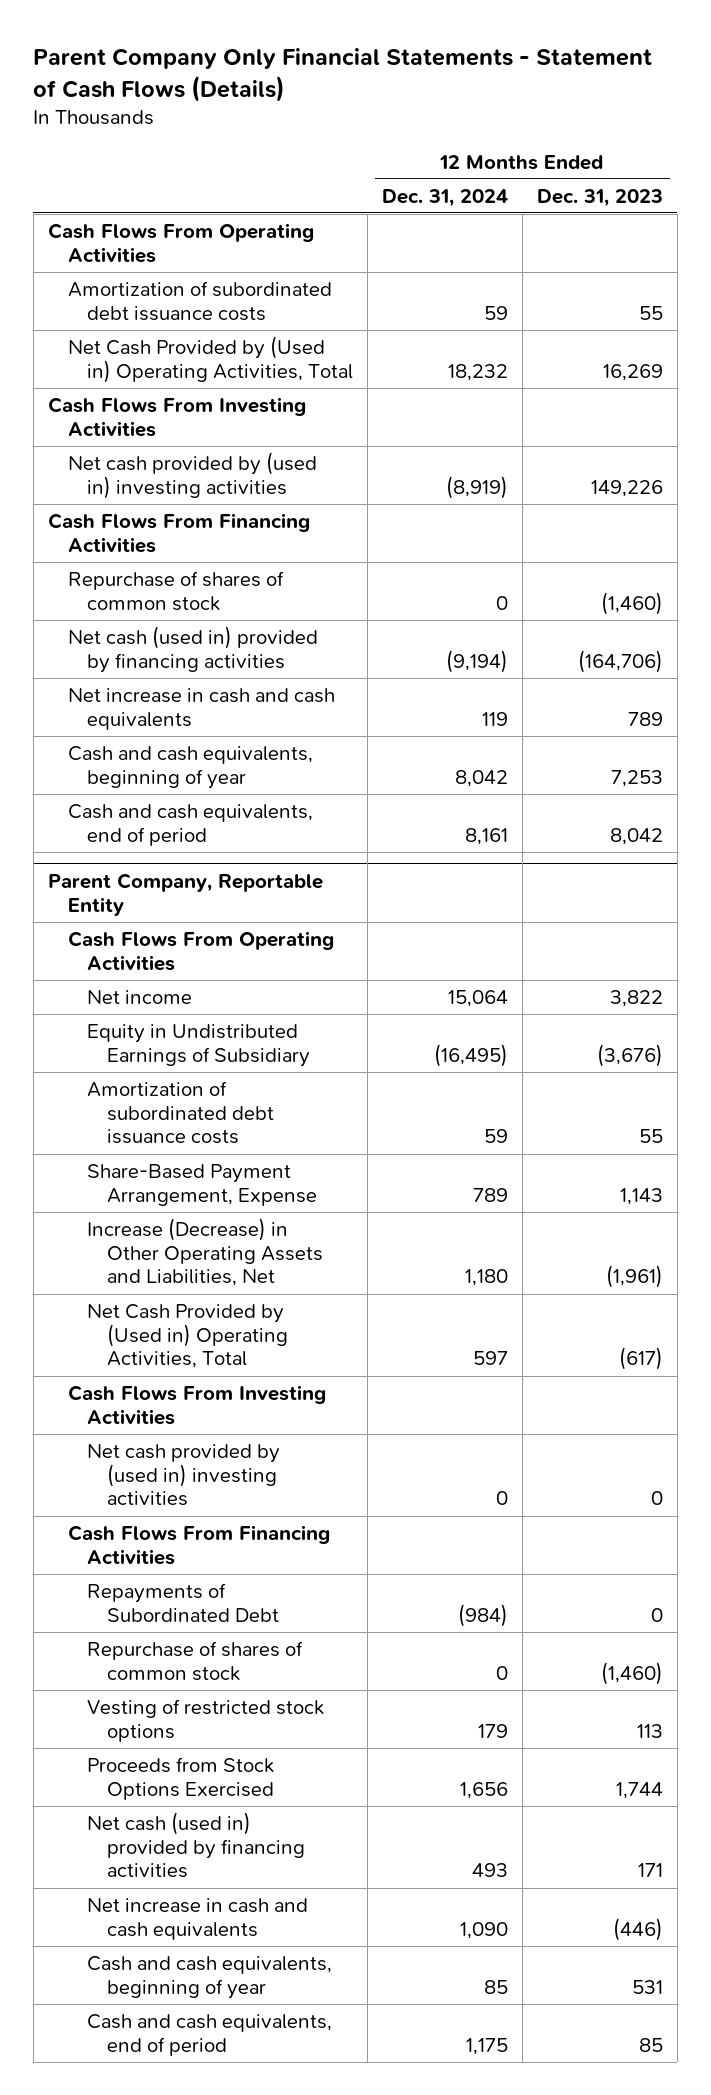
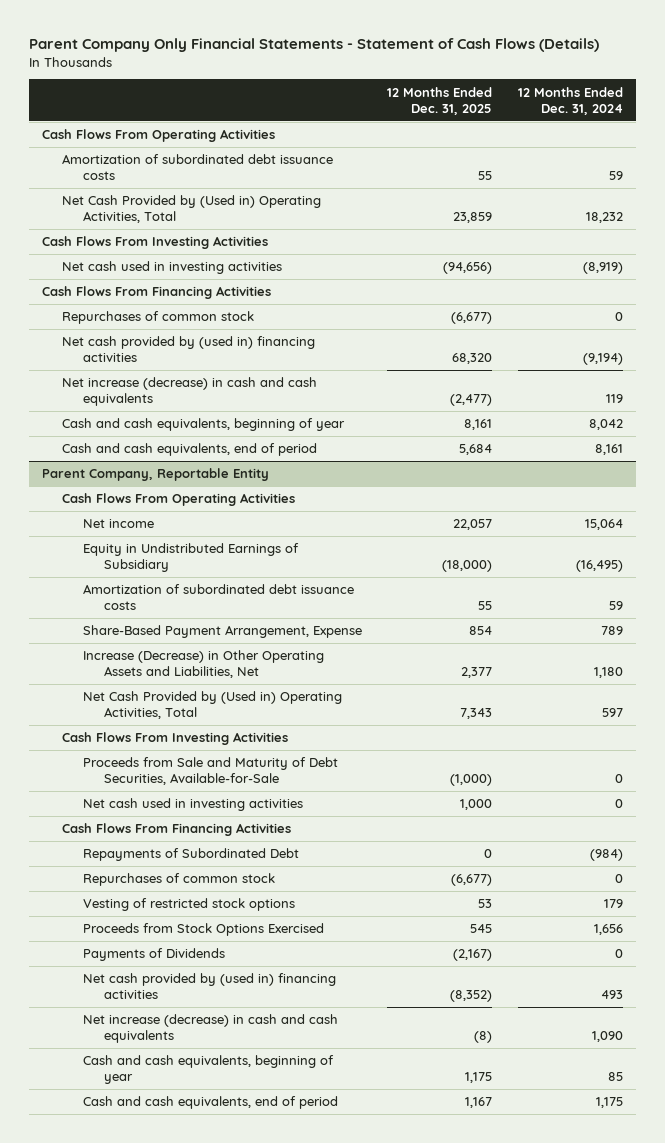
[536,188,663,207] Dec. 31, 2023 -> none
none -> [387,86,493,115] 12 Months Ended Dec. 31, 2025
[67,451,317,499] Net cash provided by (used in) investing activities -> [62,261,283,275] Net cash used in investing activities
[67,570,284,611] Repurchase of shares of common stock -> [62,311,255,325] Repurchases of common stock
[67,625,318,673] Net cash (used in) provided by financing activities -> [62,336,316,363] Net cash provided by (used in) financing activities
[67,687,335,730] Net increase in cash and cash equivalents -> [62,377,318,407] Net increase (decrease) in cash and cash equivalents
none -> [82,757,338,786] Proceeds from Sale and Maturity of Debt Securities, Available-for-Sale
[87,1443,281,1507] Net cash provided by (used in) investing activities -> [82,798,303,812] Net cash used in investing activities
[87,1640,304,1681] Repurchase of shares of common stock -> [82,873,275,887] Repurchases of common stock
none -> [82,948,225,962] Payments of Dividends
[87,1811,305,1879] Net cash (used in) provided by financing activities -> [82,973,336,1000] Net cash provided by (used in) financing activities
[87,1897,309,1940] Net increase in cash and cash equivalents -> [82,1014,338,1044] Net increase (decrease) in cash and cash equivalents

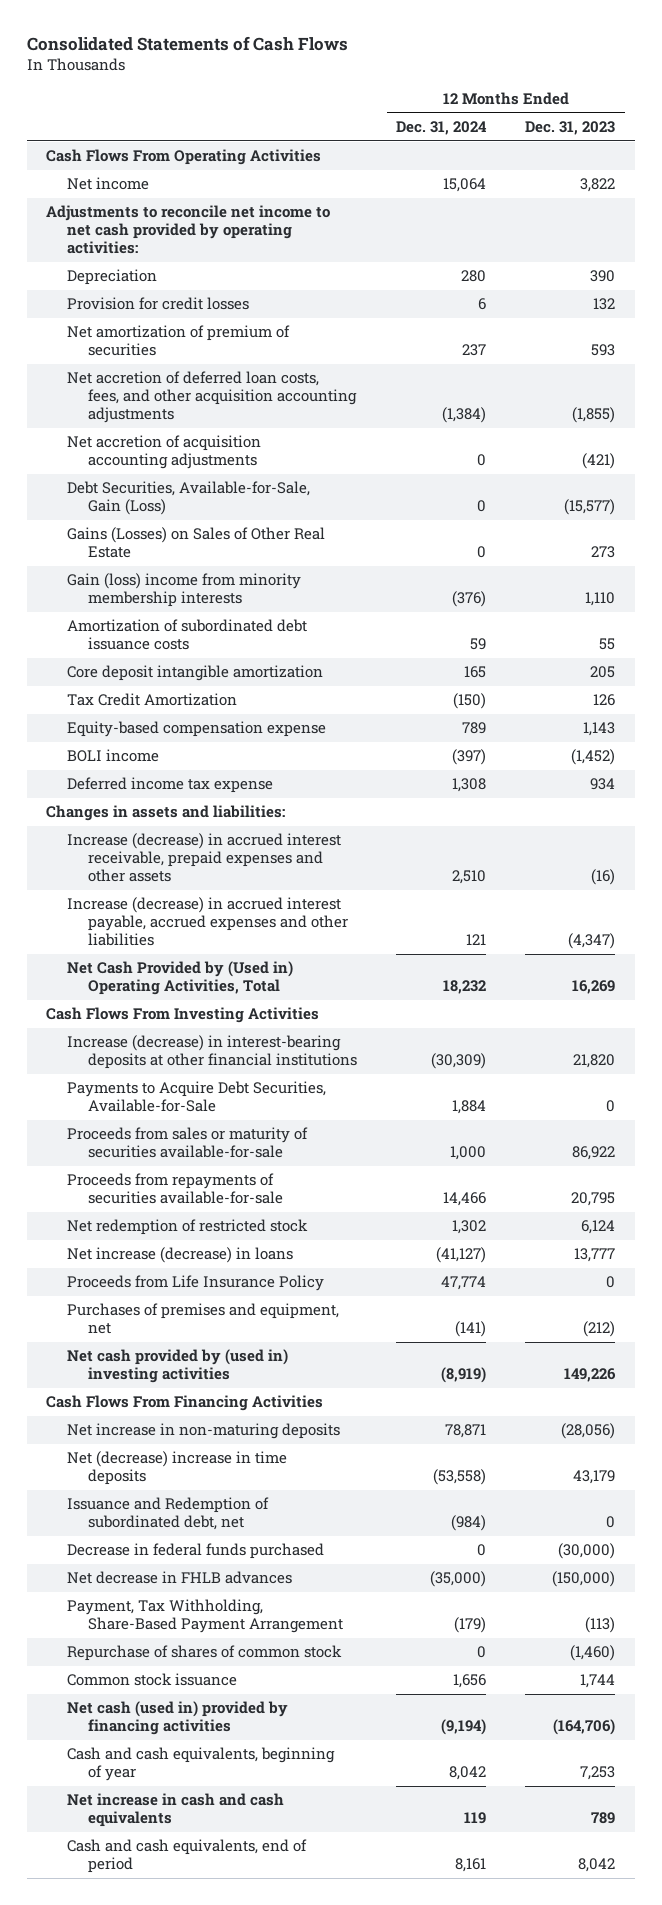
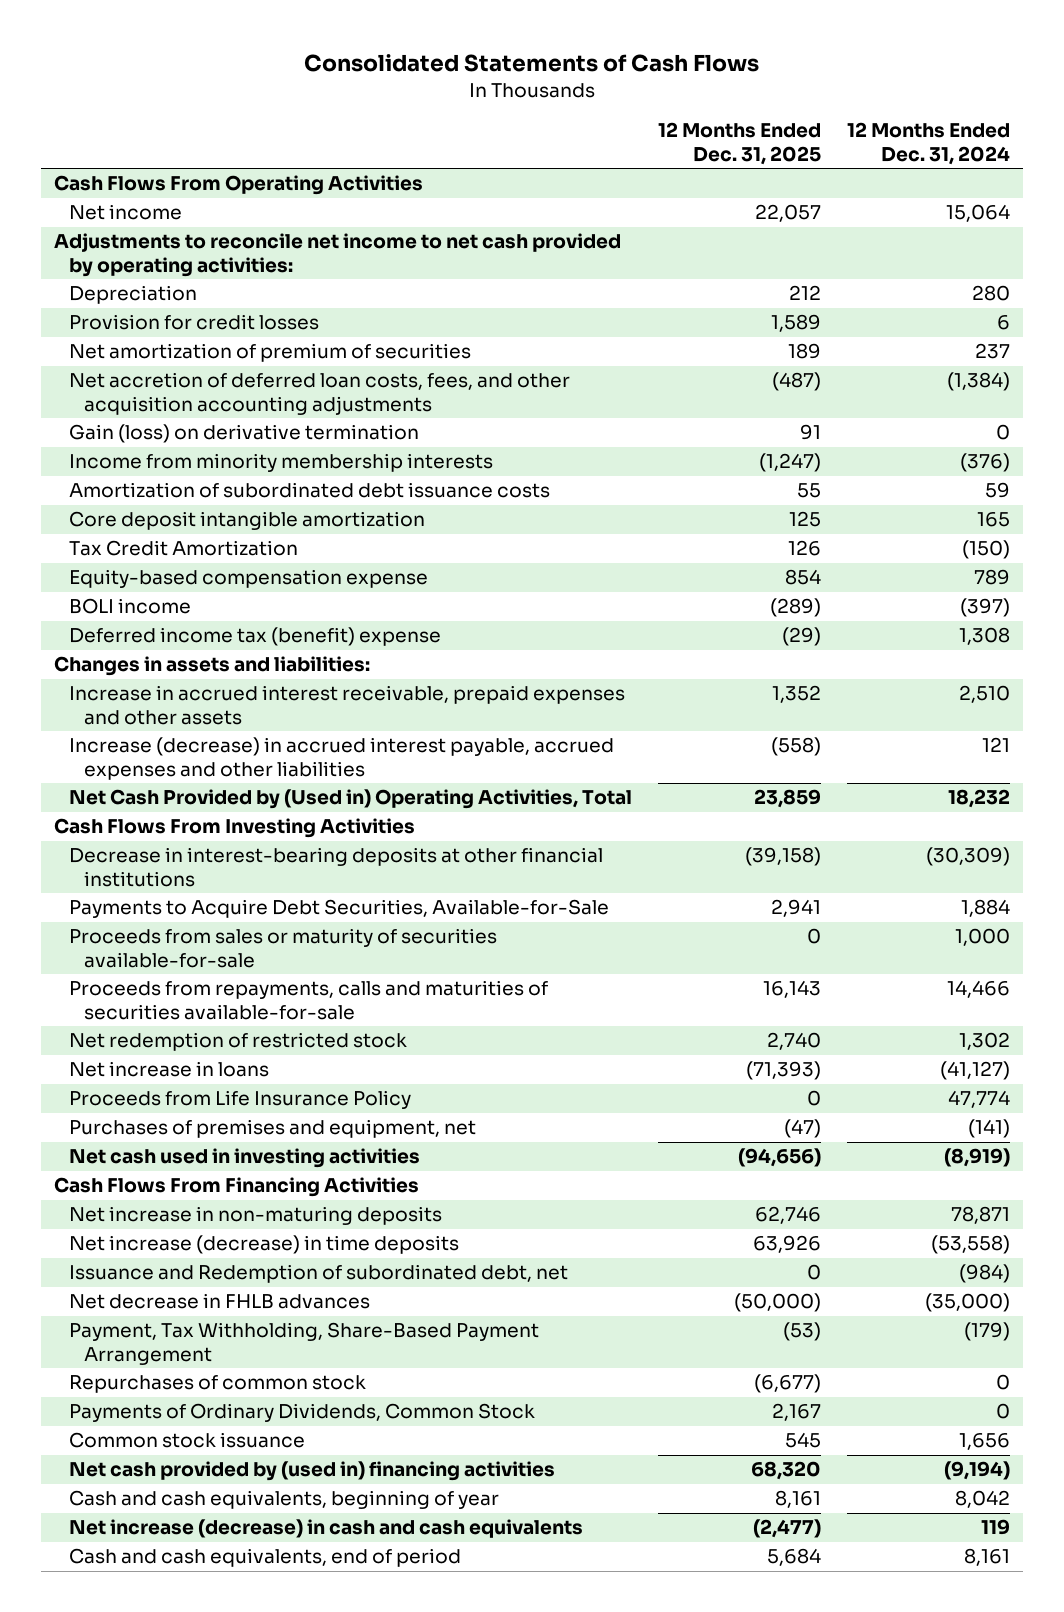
[525,121,616,136] Dec. 31, 2023 -> none
none -> [658,122,822,165] 12 Months Ended Dec. 31, 2025
[67,435,262,470] Net accretion of acquisition accounting adjustments -> none
[67,481,311,516] Debt Securities, Available-for-Sale, Gain (Loss) -> none
[67,527,326,559] Gains (Losses) on Sales of Other Real Estate -> none
none -> [69,424,420,444] Gain (loss) on derivative termination
[67,573,302,608] Gain (loss) income from minority membership interests -> [69,453,494,473] Income from minority membership interests
[67,777,274,794] Deferred income tax expense -> [69,627,442,647] Deferred income tax (benefit) expense
[67,833,342,883] Increase (decrease) in accrued interest receivable, prepaid expenses and other assets -> [69,685,626,725] Increase in accrued interest receivable, prepaid expenses and other assets
[67,1035,358,1070] Increase (decrease) in interest-bearing deposits at other financial institutions -> [69,847,604,887] Decrease in interest-bearing deposits at other financial institutions
[67,1173,284,1205] Proceeds from repayments of securities available-for-sale -> [69,980,549,1020] Proceeds from repayments, calls and maturities of securities available-for-sale
[67,1247,294,1264] Net increase (decrease) in loans -> [69,1061,270,1078] Net increase in loans
[67,1349,289,1384] Net cash provided by (used in) investing activities -> [69,1148,421,1169] Net cash used in investing activities
[67,1451,288,1486] Net (decrease) increase in time deposits -> [69,1235,460,1255] Net increase (decrease) in time deposits
[67,1543,325,1560] Decrease in federal funds purchased -> none
[67,1645,343,1662] Repurchase of shares of common stock -> [69,1375,367,1394] Repurchases of common stock
none -> [69,1403,536,1423] Payments of Ordinary Dividends, Common Stock
[67,1701,289,1736] Net cash (used in) provided by financing activities -> [69,1461,556,1482] Net cash provided by (used in) financing activities
[67,1793,285,1828] Net increase in cash and cash equivalents -> [69,1519,584,1539] Net increase (decrease) in cash and cash equivalents

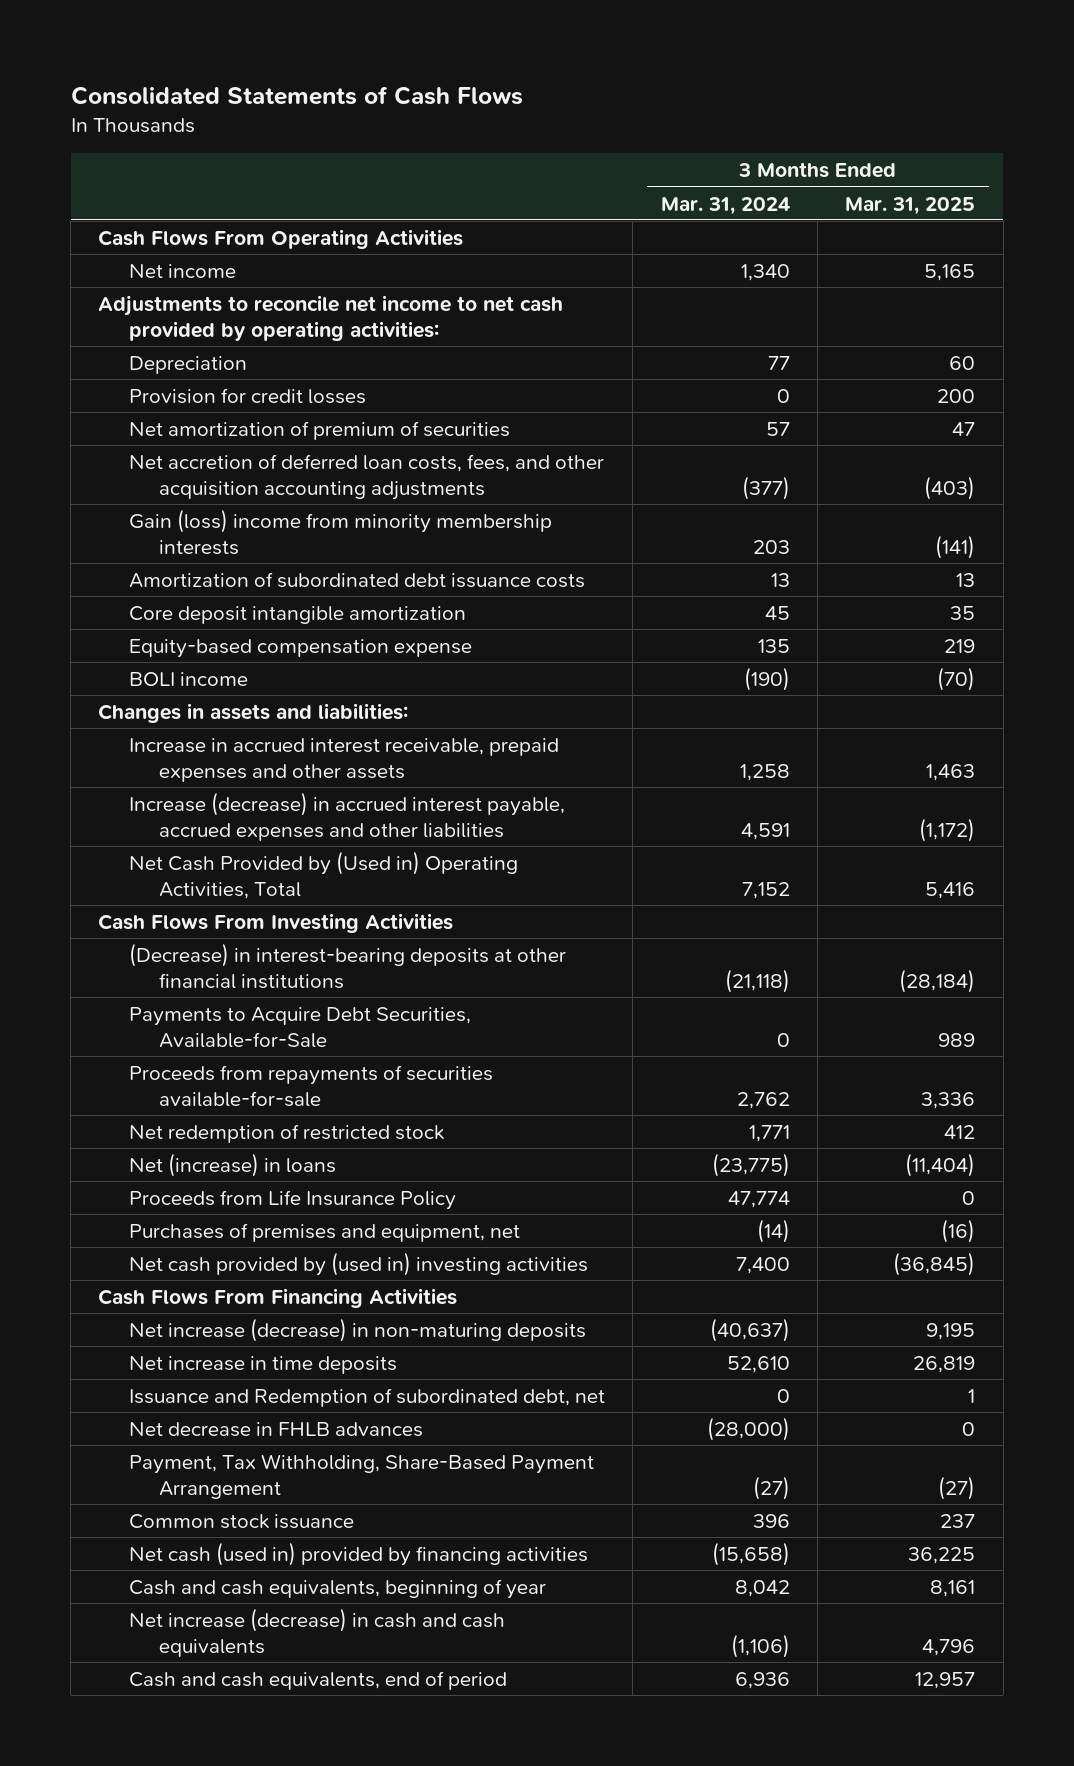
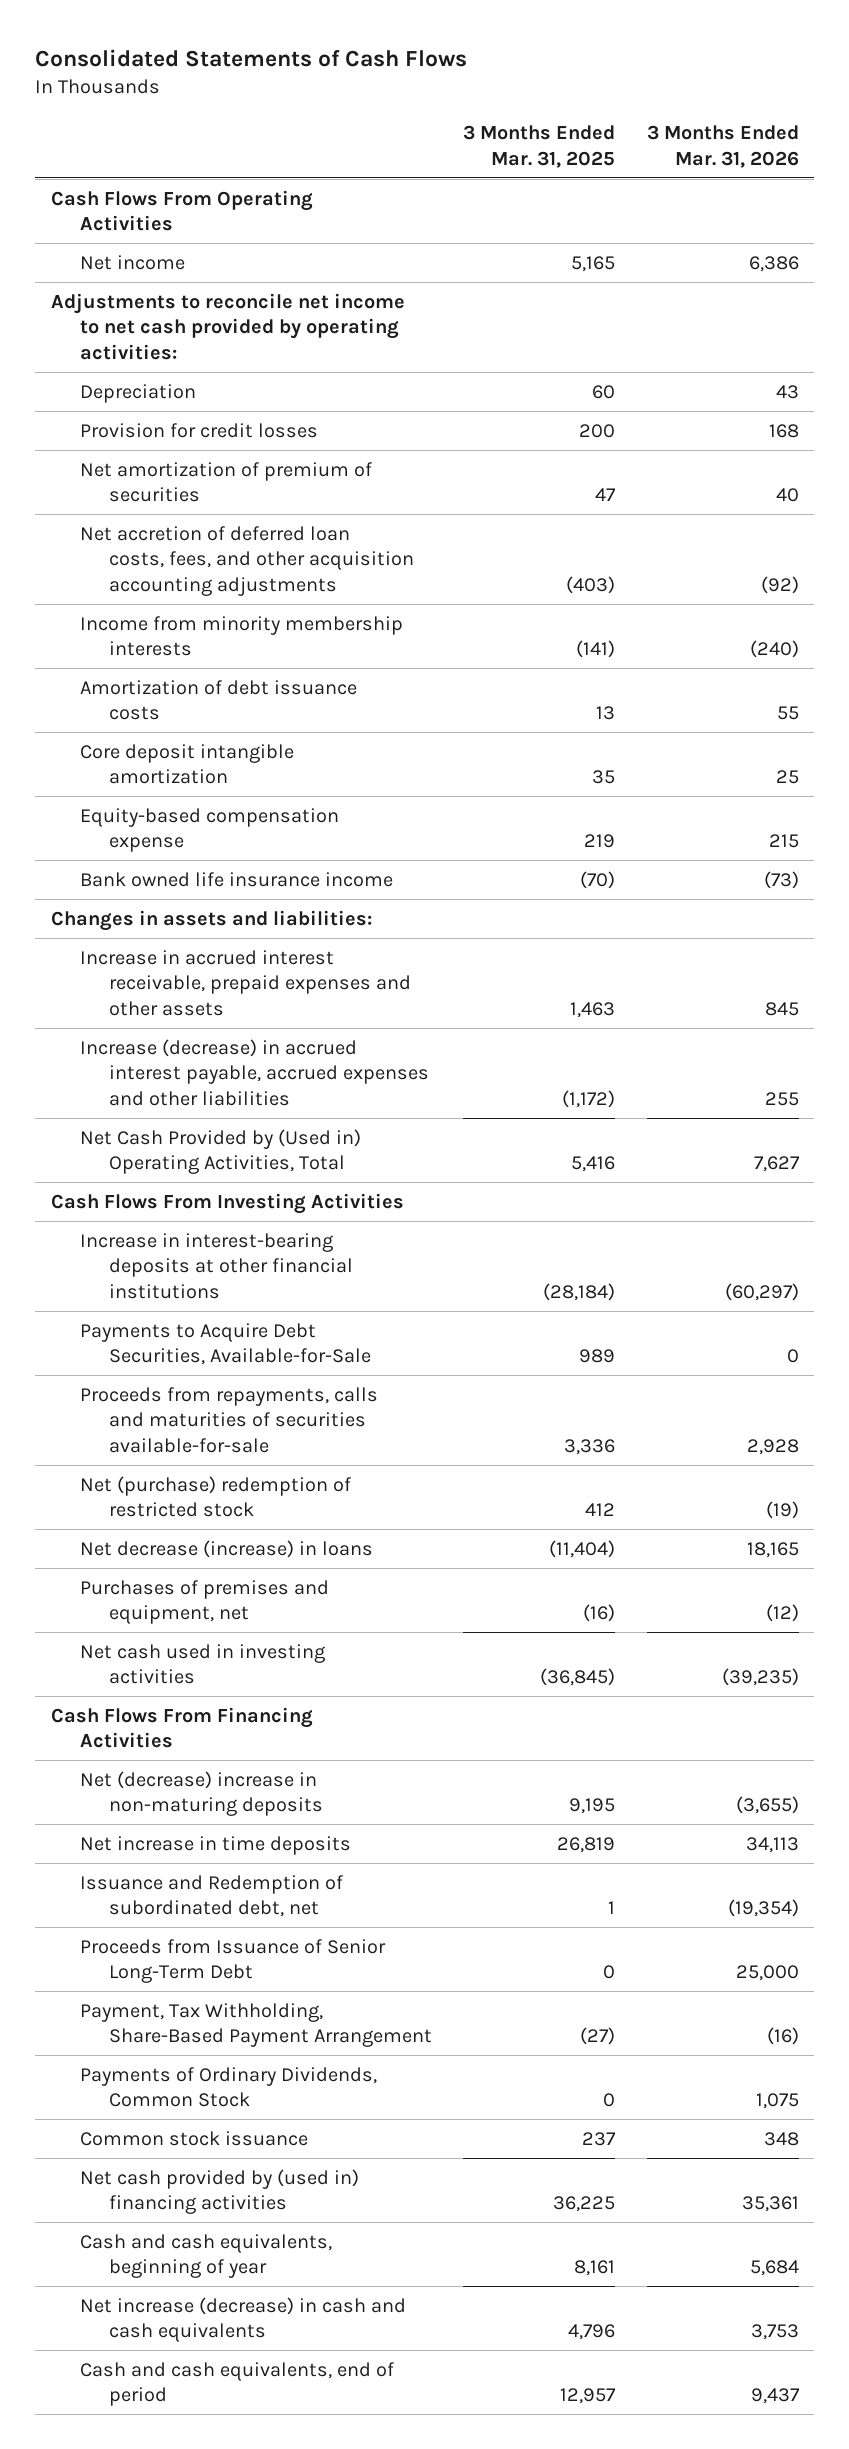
[660,196,790,215] Mar. 31, 2024 -> none
none -> [646,124,799,168] 3 Months Ended Mar. 31, 2026
[128,508,552,555] Gain (loss) income from minority membership interests -> [80,615,404,657] Income from minority membership interests
[128,571,585,588] Amortization of subordinated debt issuance costs -> [80,679,358,721] Amortization of debt issuance costs
[128,671,248,686] BOLI income -> [80,871,394,887] Bank owned life insurance income
[128,942,566,989] (Decrease) in interest-bearing deposits at other financial institutions -> [80,1232,354,1300] Increase in interest-bearing deposits at other financial institutions
[128,1189,456,1210] Proceeds from Life Insurance Policy -> none
[128,1064,493,1107] Proceeds from repayments of securities available-for-sale -> [80,1386,379,1454] Proceeds from repayments, calls and maturities of securities available-for-sale
[128,1123,444,1143] Net redemption of restricted stock -> [80,1475,352,1518] Net (purchase) redemption of restricted stock
[128,1152,336,1177] Net (increase) in loans -> [80,1539,374,1558] Net decrease (increase) in loans
[128,1251,588,1276] Net cash provided by (used in) investing activities -> [80,1643,326,1685] Net cash used in investing activities
[128,1317,586,1342] Net increase (decrease) in non-maturing deposits -> [80,1770,324,1817] Net (decrease) increase in non-maturing deposits
[128,1421,423,1437] Net decrease in FHLB advances -> none
none -> [80,1938,387,1984] Proceeds from Issuance of Senior Long-Term Debt
none -> [80,2066,378,2108] Payments of Ordinary Dividends, Common Stock
[128,1541,588,1566] Net cash (used in) provided by financing activities -> [80,2168,360,2215] Net cash provided by (used in) financing activities

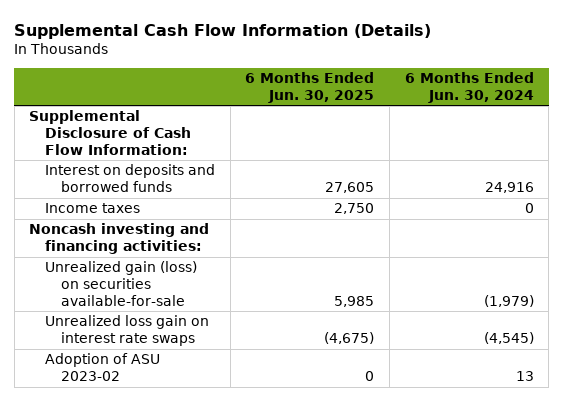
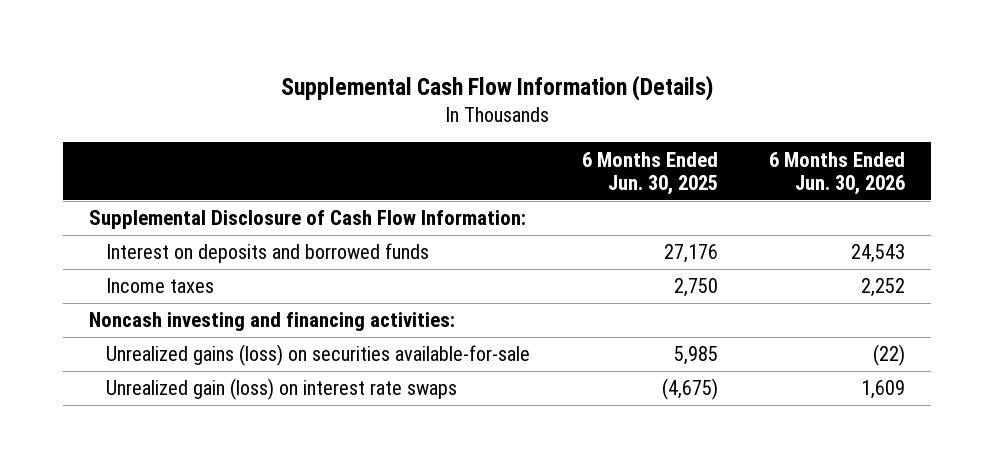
[404,71,534,103] 6 Months Ended Jun. 30, 2024 -> none
none -> [769,151,906,196] 6 Months Ended Jun. 30, 2026
[325,182,375,194] 27,605 -> [663,244,718,264] 27,176
[45,353,161,382] Adoption of ASU 2023-02 -> none
[45,261,198,306] Unrealized gain (loss) on securities available-for-sale -> [106,344,531,367] Unrealized gains (loss) on securities available-for-sale
[45,315,210,347] Unrealized loss gain on interest rate swaps -> [106,378,458,401] Unrealized gain (loss) on interest rate swaps

